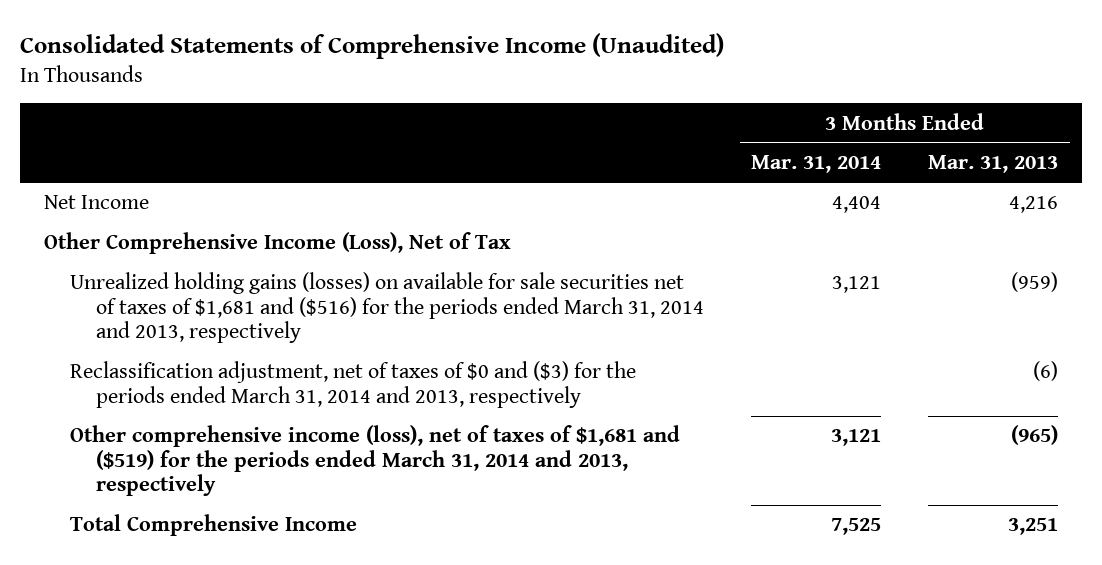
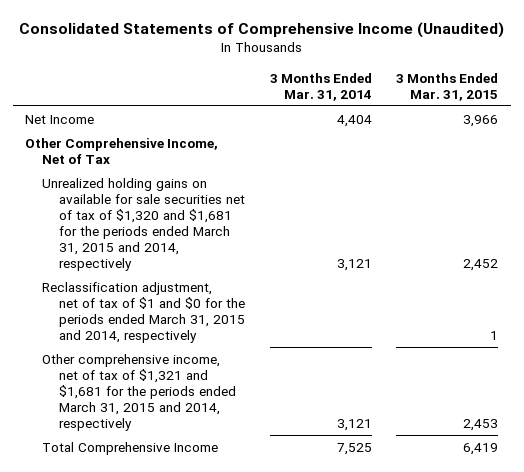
[928,155,1059,174] Mar. 31, 2013 -> none
none -> [396,72,499,101] 3 Months Ended Mar. 31, 2015
[43,232,511,255] Other Comprehensive Income (Loss), Net of Tax -> [25,137,219,164] Other Comprehensive Income, Net of Tax
[69,272,705,344] Unrealized holding gains (losses) on available for sale securities net of taxes of $1,681 and ($516) for the periods ended March 31, 2014 and 2013, respectively -> [42,177,245,271] Unrealized holding gains on available for sale securities net of tax of $1,320 and $1,681 for the periods ended March 31, 2015 and 2014, respectively
[69,361,636,408] Reclassification adjustment, net of taxes of $0 and ($3) for the periods ended March 31, 2014 and 2013, respectively -> [42,281,245,343] Reclassification adjustment, net of tax of $1 and $0 for the periods ended March 31, 2015 and 2014, respectively
[69,425,680,497] Other comprehensive income (loss), net of taxes of $1,681 and ($519) for the periods ended March 31, 2014 and 2013, respectively -> [42,353,236,431] Other comprehensive income, net of tax of $1,321 and $1,681 for the periods ended March 31, 2015 and 2014, respectively

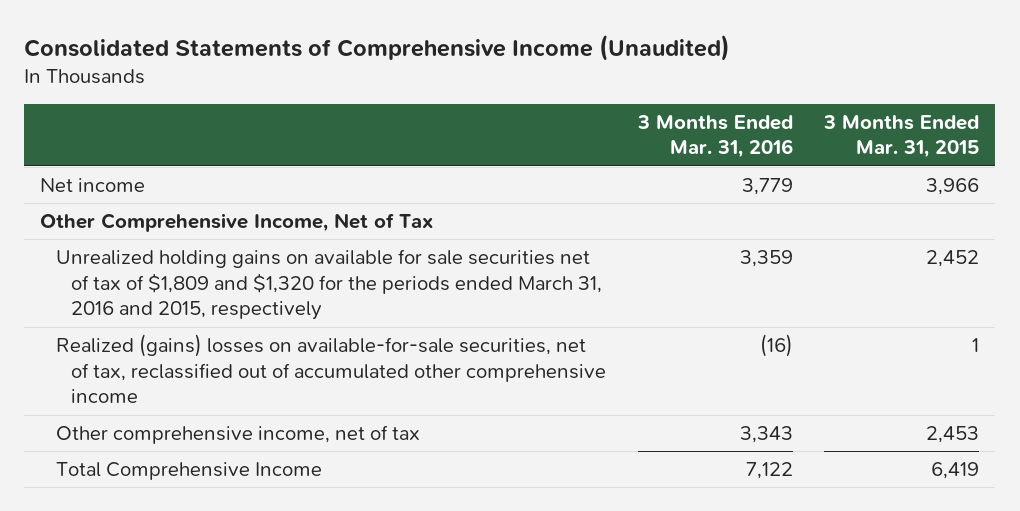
[269,72,372,101] 3 Months Ended Mar. 31, 2014 -> none
none -> [636,114,793,159] 3 Months Ended Mar. 31, 2016
[25,114,95,124] Net Income -> [40,178,146,193] Net income
[42,177,245,271] Unrealized holding gains on available for sale securities net of tax of $1,320 and $1,681 for the periods ended March 31, 2015 and 2014, respectively -> [55,249,602,321] Unrealized holding gains on available for sale securities net of tax of $1,809 and $1,320 for the periods ended March 31, 2016 and 2015, respectively
[42,281,245,343] Reclassification adjustment, net of tax of $1 and $0 for the periods ended March 31, 2015 and 2014, respectively -> [55,334,606,404] Realized (gains) losses on available-for-sale securities, net of tax, reclassified out of accumulated other comprehensive income
[42,353,236,431] Other comprehensive income, net of tax of $1,321 and $1,681 for the periods ended March 31, 2015 and 2014, respectively -> [55,425,420,445] Other comprehensive income, net of tax

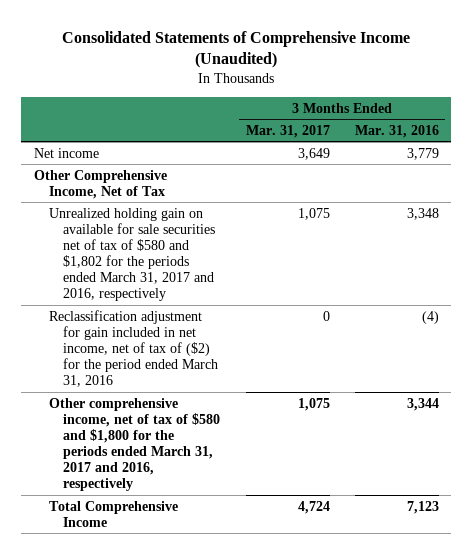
[823,114,980,159] 3 Months Ended Mar. 31, 2015 -> none
none -> [245,124,330,138] Mar. 31, 2017
[55,249,602,321] Unrealized holding gains on available for sale securities net of tax of $1,809 and $1,320 for the periods ended March 31, 2016 and 2015, respectively -> [48,207,216,302] Unrealized holding gain on available for sale securities net of tax of $580 and $1,802 for the periods ended March 31, 2017 and 2016, respectively
[739,250,793,268] 3,359 -> [406,207,439,220] 3,348
[55,334,606,404] Realized (gains) losses on available-for-sale securities, net of tax, reclassified out of accumulated other comprehensive income -> [48,309,219,388] Reclassification adjustment for gain included in net income, net of tax of ($2) for the period ended March 31, 2016
[759,334,793,358] (16) -> [421,310,439,324] (4)
[55,425,420,445] Other comprehensive income, net of tax -> [48,397,221,492] Other comprehensive income, net of tax of $580 and $1,800 for the periods ended March 31, 2017 and 2016, respectively
[739,426,793,444] 3,343 -> [406,397,439,411] 3,344
[745,462,793,480] 7,122 -> [406,500,439,514] 7,123

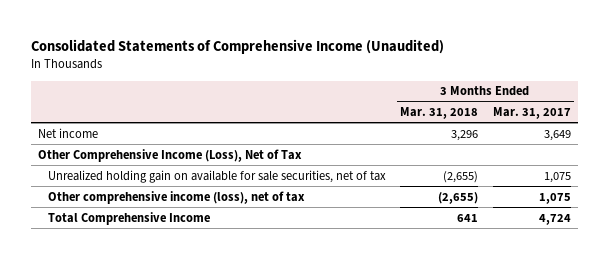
[354,124,439,138] Mar. 31, 2016 -> none
none -> [400,107,479,120] Mar. 31, 2018
[48,309,219,388] Reclassification adjustment for gain included in net income, net of tax of ($2) for the period ended March 31, 2016 -> none
[33,169,167,199] Other Comprehensive Income, Net of Tax -> [38,148,303,162] Other Comprehensive Income (Loss), Net of Tax
[48,207,216,302] Unrealized holding gain on available for sale securities net of tax of $580 and $1,802 for the periods ended March 31, 2017 and 2016, respectively -> [47,169,386,183] Unrealized holding gain on available for sale securities, net of tax
[48,397,221,492] Other comprehensive income, net of tax of $580 and $1,800 for the periods ended March 31, 2017 and 2016, respectively -> [47,190,305,204] Other comprehensive income (loss), net of tax

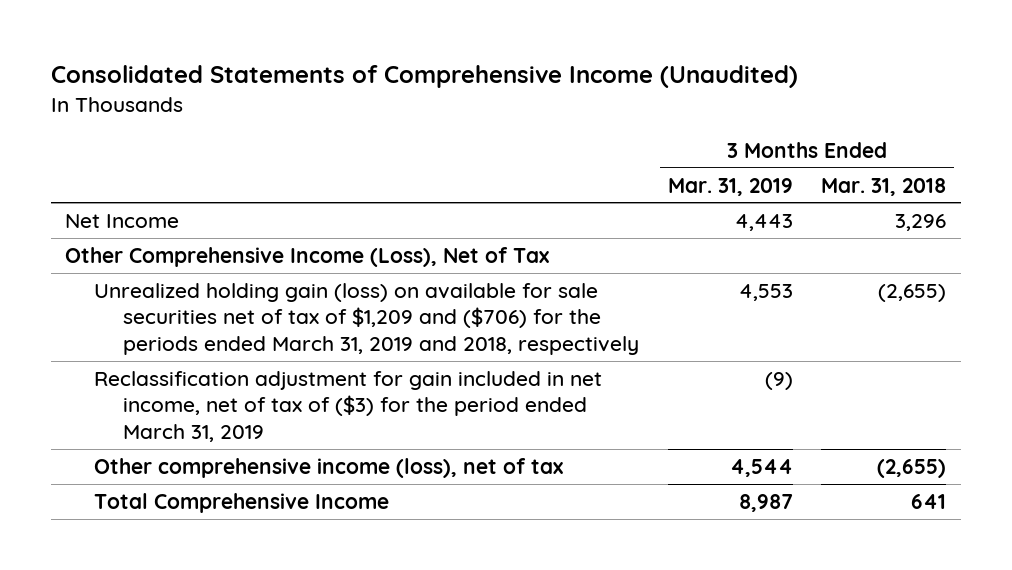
[492,107,571,120] Mar. 31, 2017 -> none
none -> [667,177,793,196] Mar. 31, 2019
[38,127,99,138] Net income -> [65,213,180,228] Net Income
[47,169,386,183] Unrealized holding gain on available for sale securities, net of tax -> [93,282,639,355] Unrealized holding gain (loss) on available for sale securities net of tax of $1,209 and ($706) for the periods ended March 31, 2019 and 2018, respectively
none -> [93,370,602,442] Reclassification adjustment for gain included in net income, net of tax of ($3) for the period ended March 31, 2019

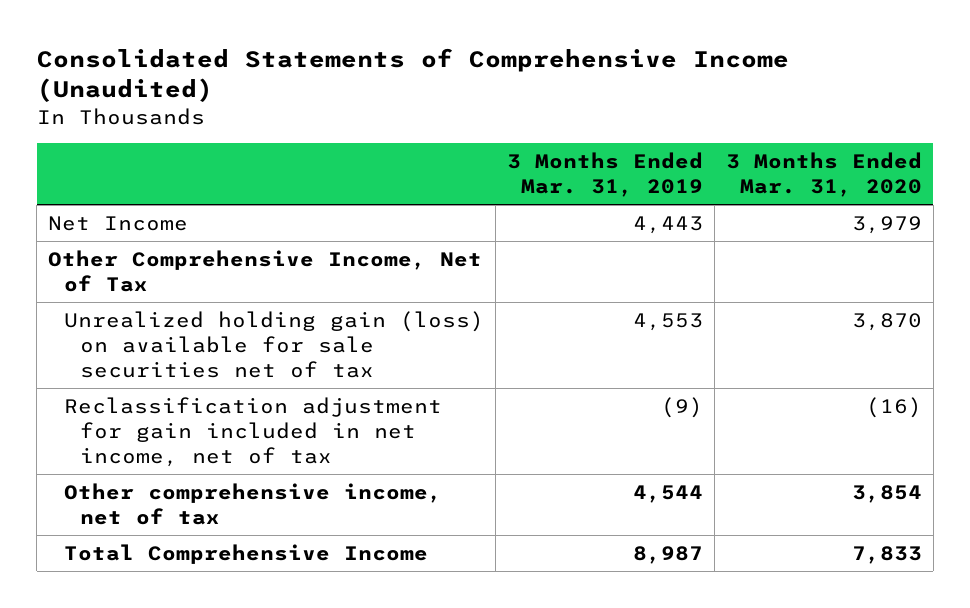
[821,177,947,196] Mar. 31, 2018 -> none
none -> [725,152,922,198] 3 Months Ended Mar. 31, 2020
[65,246,550,267] Other Comprehensive Income (Loss), Net of Tax -> [48,249,483,293] Other Comprehensive Income, Net of Tax
[93,282,639,355] Unrealized holding gain (loss) on available for sale securities net of tax of $1,209 and ($706) for the periods ended March 31, 2019 and 2018, respectively -> [64,310,485,379] Unrealized holding gain (loss) on available for sale securities net of tax
[93,370,602,442] Reclassification adjustment for gain included in net income, net of tax of ($3) for the period ended March 31, 2019 -> [64,396,443,468] Reclassification adjustment for gain included in net income, net of tax
[93,457,563,478] Other comprehensive income (loss), net of tax -> [64,482,443,526] Other comprehensive income, net of tax

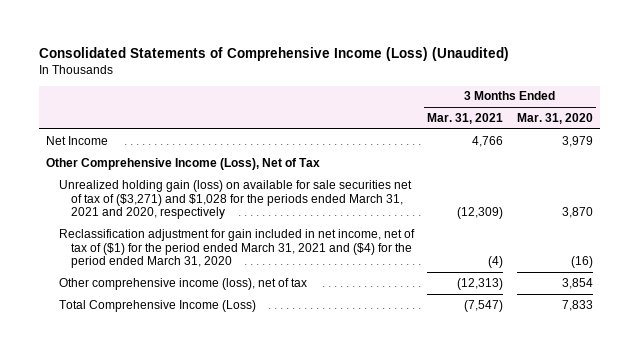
[36,48,789,103] Consolidated Statements of Comprehensive Income (Unaudited) -> [39,46,510,61] Consolidated Statements of Comprehensive Income (Loss) (Unaudited)
[506,152,703,198] 3 Months Ended Mar. 31, 2019 -> none
none -> [427,112,504,124] Mar. 31, 2021
[48,249,483,293] Other Comprehensive Income, Net of Tax -> [46,157,321,170] Other Comprehensive Income (Loss), Net of Tax
[64,310,485,379] Unrealized holding gain (loss) on available for sale securities net of tax -> [58,179,412,220] Unrealized holding gain (loss) on available for sale securities net of tax of ($3,271) and $1,028 for the periods ended March 31, 2021 and 2020, respectively
[64,396,443,468] Reclassification adjustment for gain included in net income, net of tax -> [58,228,415,269] Reclassification adjustment for gain included in net income, net of tax of ($1) for the period ended March 31, 2021 and ($4) for the period ended March 31, 2020
[64,482,443,526] Other comprehensive income, net of tax -> [58,277,307,290] Other comprehensive income (loss), net of tax
[64,543,429,564] Total Comprehensive Income -> [58,299,256,312] Total Comprehensive Income (Loss)

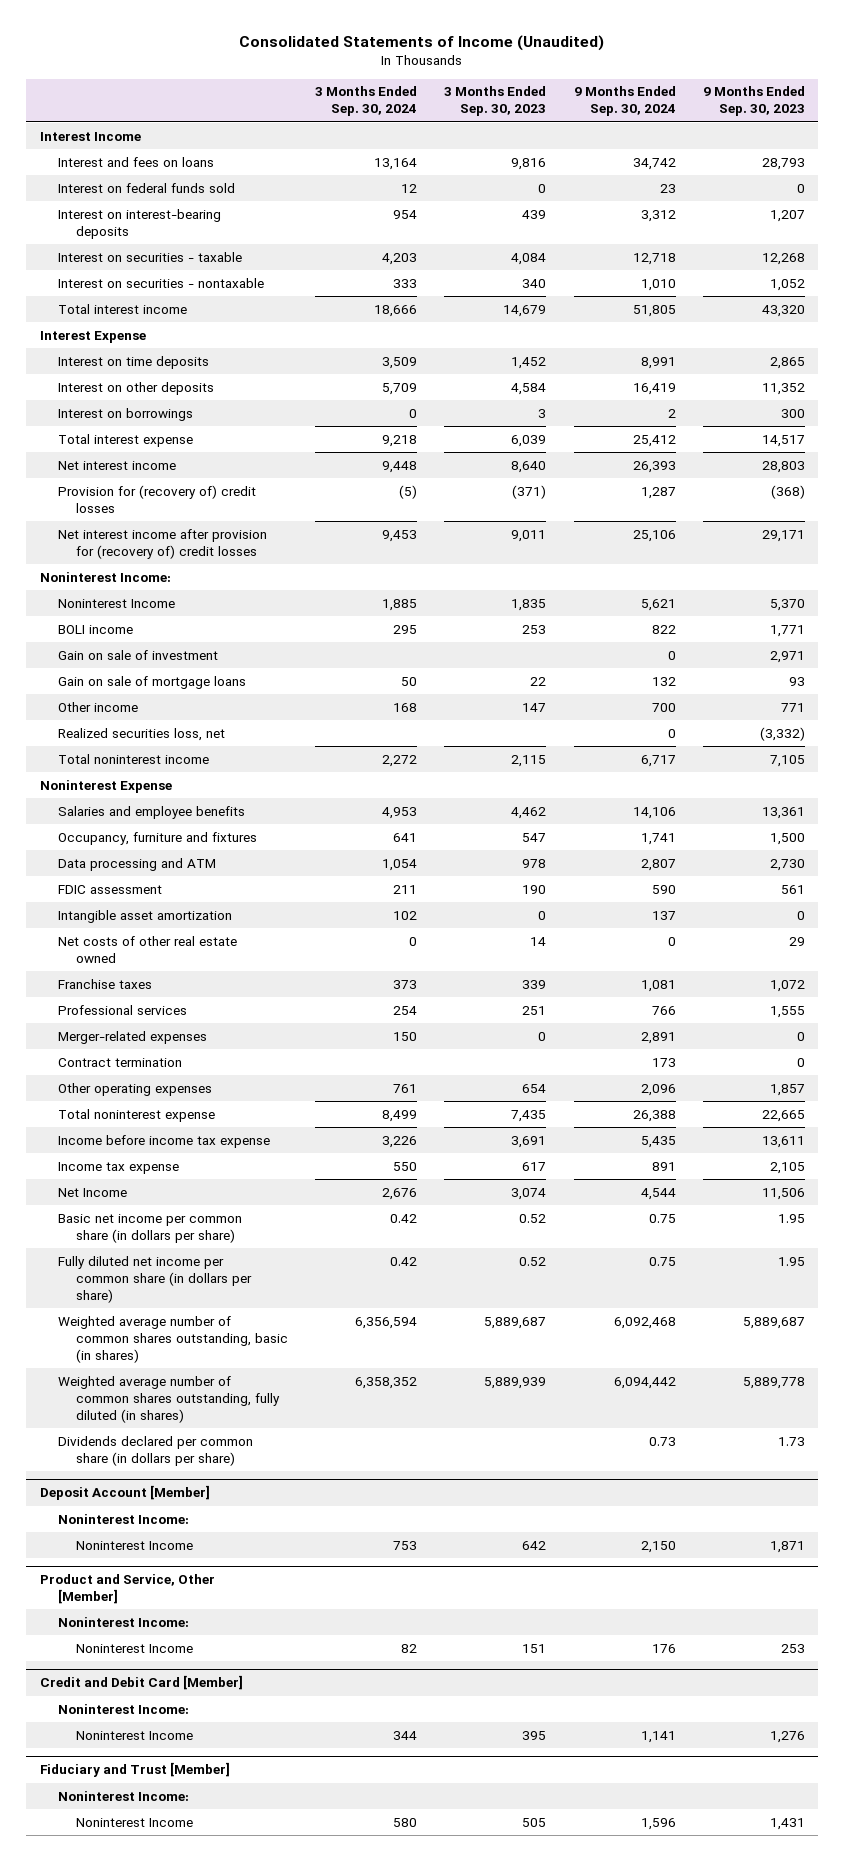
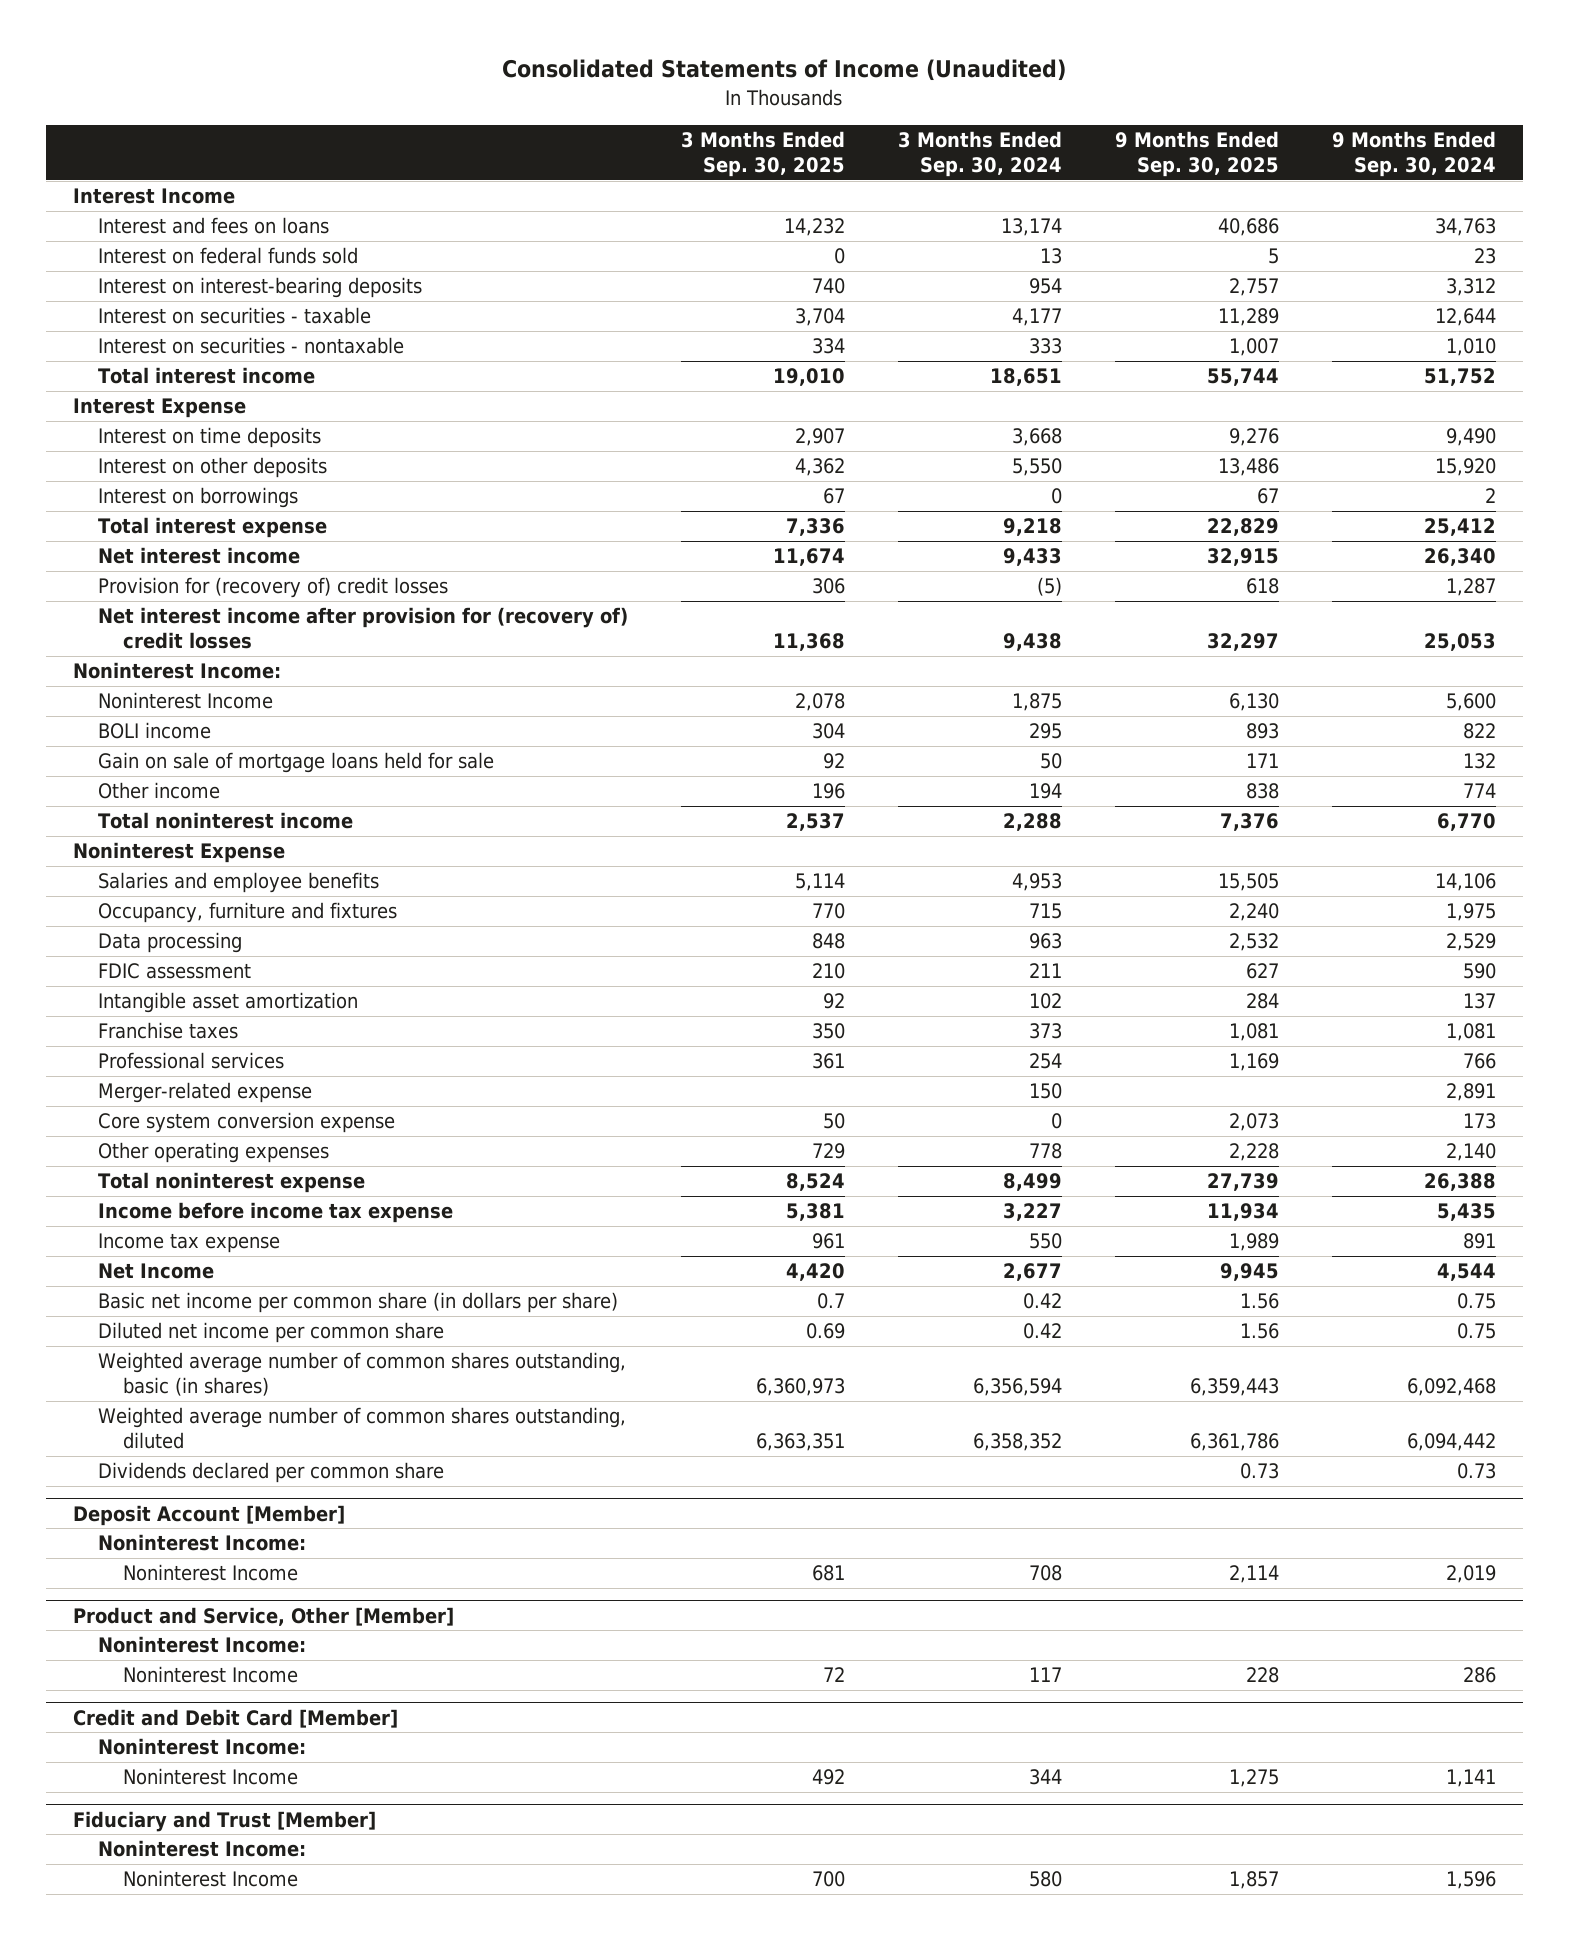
[444,86,547,117] 3 Months Ended Sep. 30, 2023 -> none
[702,86,805,117] 9 Months Ended Sep. 30, 2023 -> none
none -> [680,131,845,178] 3 Months Ended Sep. 30, 2025
none -> [1115,131,1280,178] 9 Months Ended Sep. 30, 2025
[374,157,418,170] 13,164 -> [1001,218,1063,237] 13,174
[632,157,676,170] 34,742 -> [1435,218,1497,237] 34,763
[401,183,418,193] 12 -> [1040,248,1063,265] 13
[382,252,418,265] 4,203 -> [1012,308,1063,327] 4,177
[632,252,676,265] 12,718 -> [1435,308,1497,327] 12,644
[374,304,418,317] 18,666 -> [990,368,1063,387] 18,651
[632,304,676,317] 51,805 -> [1424,368,1497,387] 51,752
[382,356,418,369] 3,509 -> [1012,428,1063,447] 3,668
[640,356,676,369] 8,991 -> [1446,428,1497,447] 9,490
[382,382,418,395] 5,709 -> [1012,458,1063,477] 5,550
[632,382,676,395] 16,419 -> [1435,458,1497,477] 15,920
[382,460,418,473] 9,448 -> [1003,548,1063,567] 9,433
[632,460,676,473] 26,393 -> [1424,548,1497,567] 26,340
[382,529,418,542] 9,453 -> [1003,633,1063,652] 9,438
[632,529,676,542] 25,106 -> [1424,633,1497,652] 25,053
[382,598,418,611] 1,885 -> [1012,693,1063,712] 1,875
[640,598,676,611] 5,621 -> [1446,693,1497,712] 5,600
[57,649,218,660] Gain on sale of investment -> none
[57,727,225,741] Realized securities loss, net -> none
[57,675,246,689] Gain on sale of mortgage loans -> [97,752,494,774] Gain on sale of mortgage loans held for sale
[393,702,418,712] 168 -> [1029,783,1063,800] 194
[651,702,676,712] 700 -> [1463,783,1497,799] 774
[382,754,418,767] 2,272 -> [1003,813,1063,832] 2,288
[640,754,676,767] 6,717 -> [1437,813,1497,832] 6,770
[393,832,418,842] 641 -> [1029,903,1063,920] 715
[640,832,676,845] 1,741 -> [1446,903,1497,922] 1,975
[57,857,216,871] Data processing and ATM -> [97,932,242,954] Data processing
[382,858,418,871] 1,054 -> [1029,933,1063,950] 963
[640,858,676,871] 2,807 -> [1446,933,1497,952] 2,529
[57,935,237,963] Net costs of other real estate owned -> none
[57,1057,182,1067] Contract termination -> none
[57,1030,207,1044] Merger-related expenses -> [97,1082,312,1104] Merger-related expense
none -> [97,1112,395,1134] Core system conversion expense
[393,1083,418,1093] 761 -> [1029,1143,1063,1160] 778
[640,1083,676,1096] 2,096 -> [1446,1143,1497,1162] 2,140
[382,1135,418,1148] 3,226 -> [1003,1203,1063,1222] 3,227
[382,1187,418,1200] 2,676 -> [1003,1263,1063,1282] 2,677
[57,1255,253,1303] Fully diluted net income per common share (in dollars per share) -> [97,1322,444,1344] Diluted net income per common share
[57,1375,281,1423] Weighted average number of common shares outstanding, fully diluted (in shares) -> [97,1407,626,1450] Weighted average number of common shares outstanding, diluted
[57,1435,253,1466] Dividends declared per common share (in dollars per share) -> [97,1462,444,1484] Dividends declared per common share
[393,1540,418,1550] 753 -> [1029,1565,1063,1582] 708
[640,1540,676,1553] 2,150 -> [1446,1565,1497,1584] 2,019
[401,1643,418,1653] 82 -> [1029,1667,1063,1683] 117
[651,1643,676,1653] 176 -> [1463,1667,1497,1684] 286

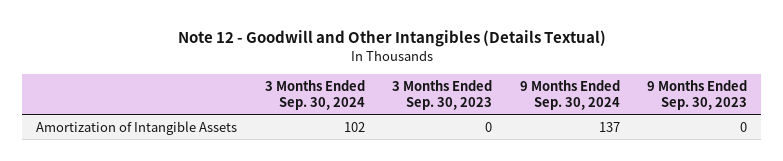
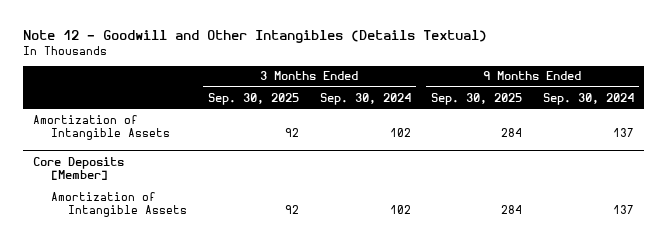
[392,79,493,111] 3 Months Ended Sep. 30, 2023 -> none
[647,79,748,111] 9 Months Ended Sep. 30, 2023 -> none
none -> [207,92,299,105] Sep. 30, 2025
none -> [431,92,523,105] Sep. 30, 2025
none -> [33,156,125,181] Core Deposits [Member]
none -> [50,191,188,218] Amortization of Intangible Assets

